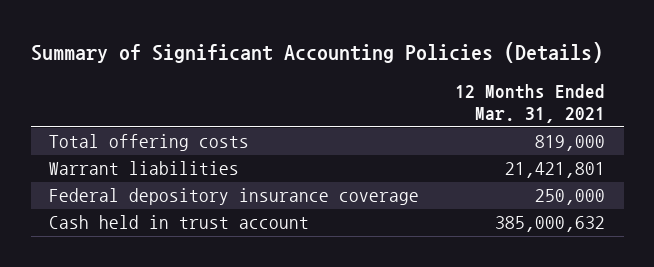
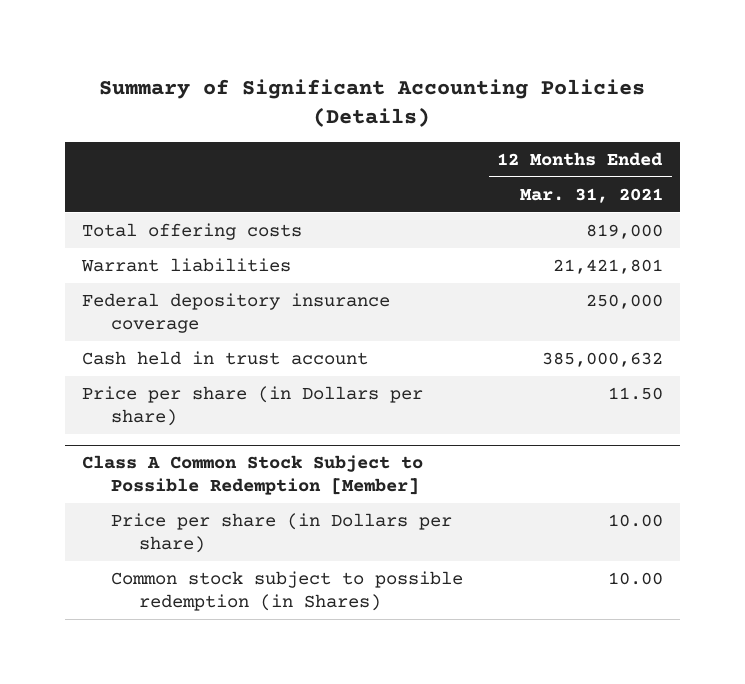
none -> [82,385,424,426] Price per share (in Dollars per share)
none -> [82,455,424,496] Class A Common Stock Subject to Possible Redemption [Member]
none -> [110,512,452,553] Price per share (in Dollars per share)
none -> [110,570,463,611] Common stock subject to possible redemption (in Shares)

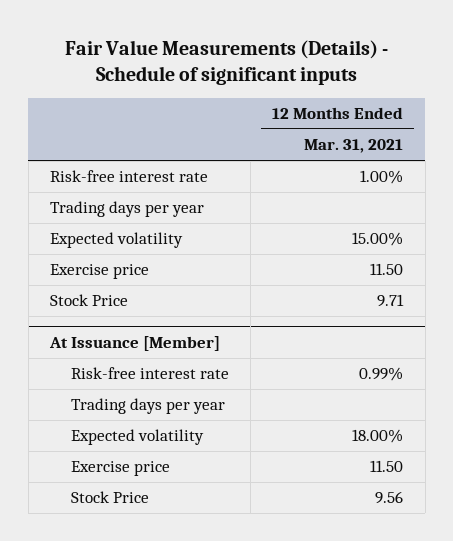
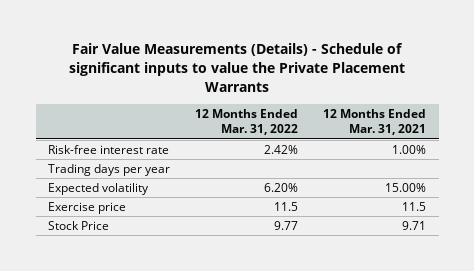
[64,39,388,85] Fair Value Measurements (Details) - Schedule of significant inputs -> [69,43,406,92] Fair Value Measurements (Details) - Schedule of significant inputs to value the Private Placement Warrants
none -> [195,109,299,136] 12 Months Ended Mar. 31, 2022
[370,263,404,276] 11.50 -> [402,201,427,211] 11.5
[49,335,221,351] At Issuance [Member] -> none
[70,367,229,380] Risk-free interest rate -> none
[70,398,225,415] Trading days per year -> none
[70,429,204,446] Expected volatility -> none
[70,461,170,477] Exercise price -> none
[70,491,149,504] Stock Price -> none

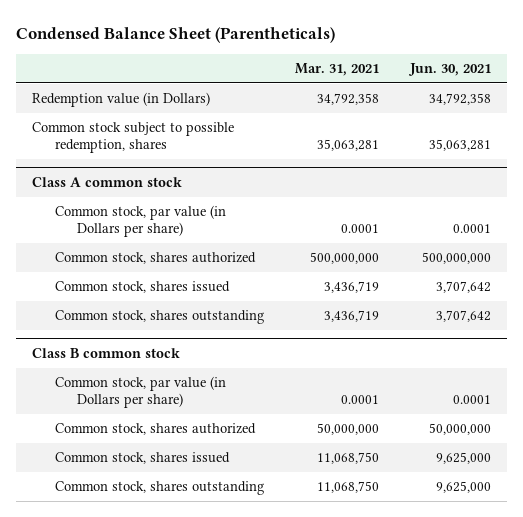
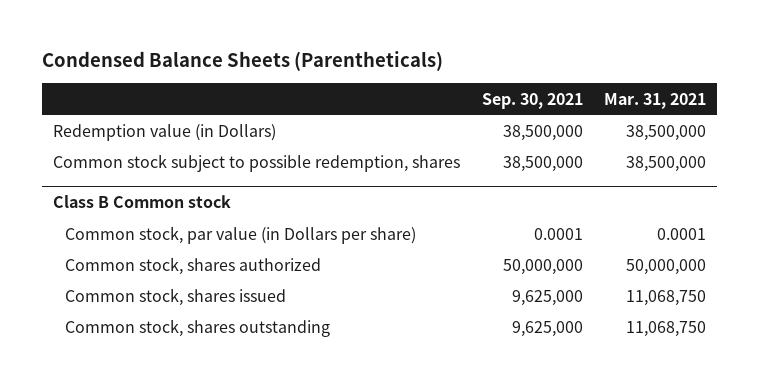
[16,27,336,44] Condensed Balance Sheet (Parentheticals) -> [42,50,444,71] Condensed Balance Sheets (Parentheticals)
[408,63,492,77] Jun. 30, 2021 -> none
none -> [481,92,583,109] Sep. 30, 2021
[32,176,183,187] Class A common stock -> none
[54,205,226,238] Common stock, par value (in Dollars per share) -> none
[54,252,256,265] Common stock, shares authorized -> none
[54,281,230,294] Common stock, shares issued -> none
[54,310,264,325] Common stock, shares outstanding -> none
[316,93,379,106] 34,792,358 -> [626,124,707,141] 38,500,000
[316,139,379,152] 35,063,281 -> [626,155,707,172] 38,500,000
[32,347,181,358] Class B common stock -> [52,195,231,209] Class B Common stock

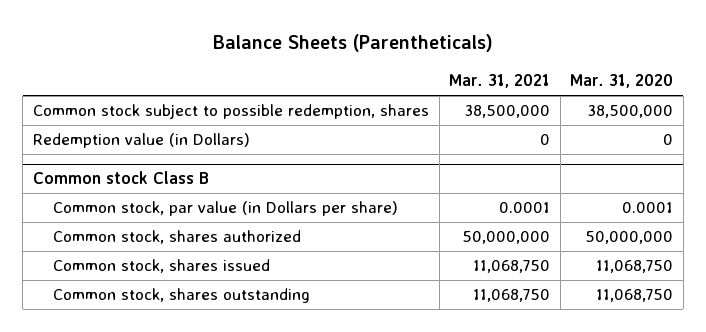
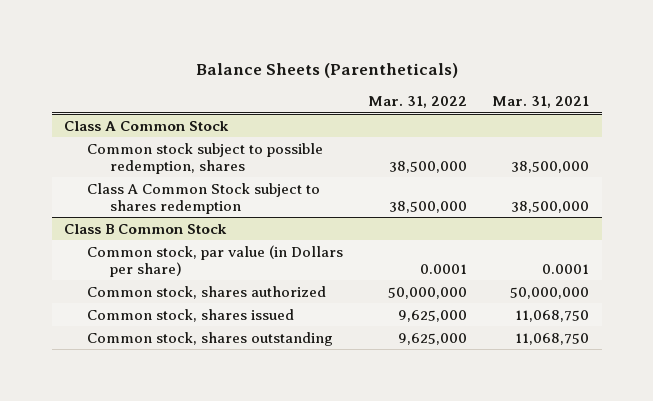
[570,74,674,89] Mar. 31, 2020 -> none
none -> [368,96,468,109] Mar. 31, 2022
none -> [64,120,230,131] Class A Common Stock
[33,133,251,149] Redemption value (in Dollars) -> none
none -> [87,182,321,214] Class A Common Stock subject to shares redemption
[33,171,210,185] Common stock Class B -> [64,223,228,234] Class B Common Stock

